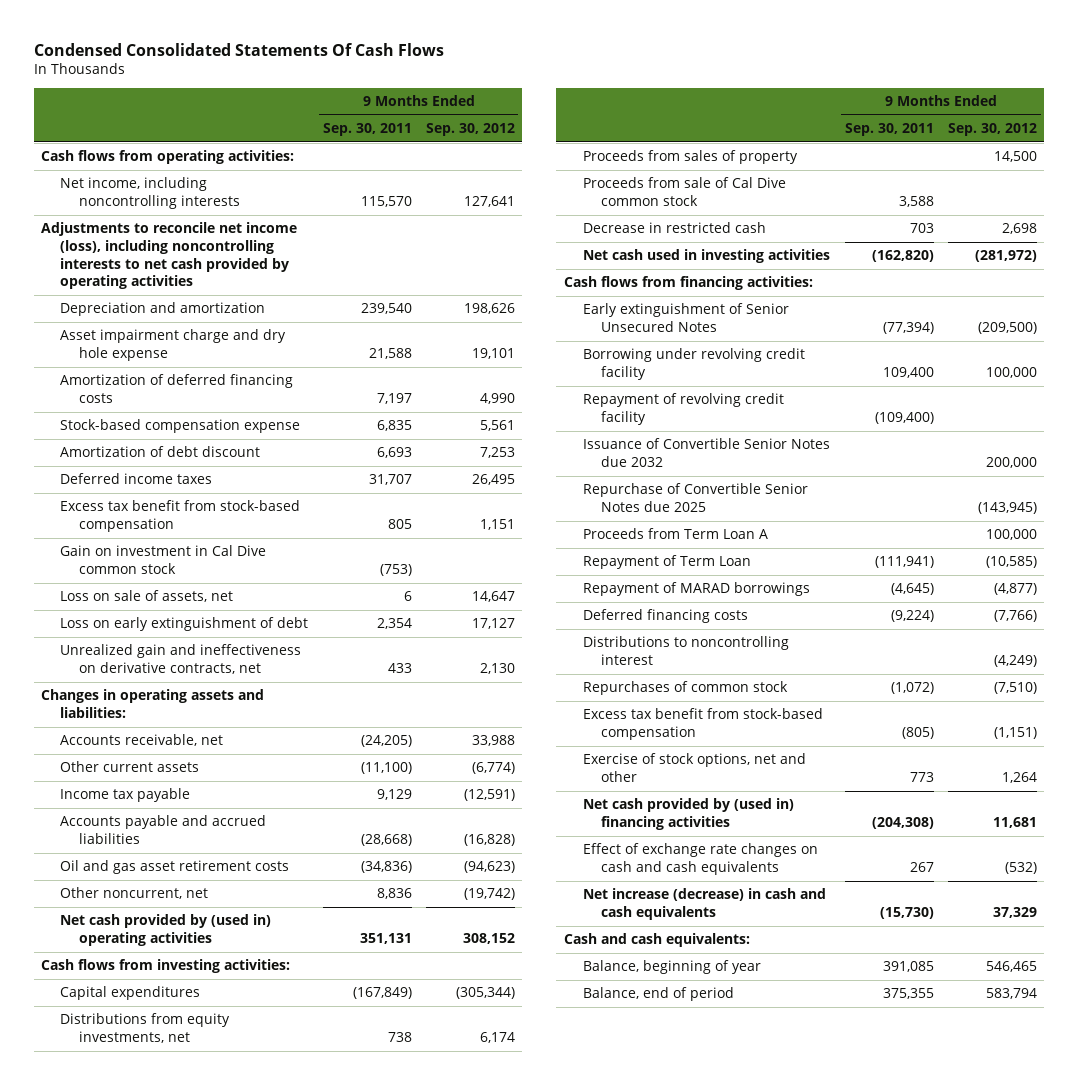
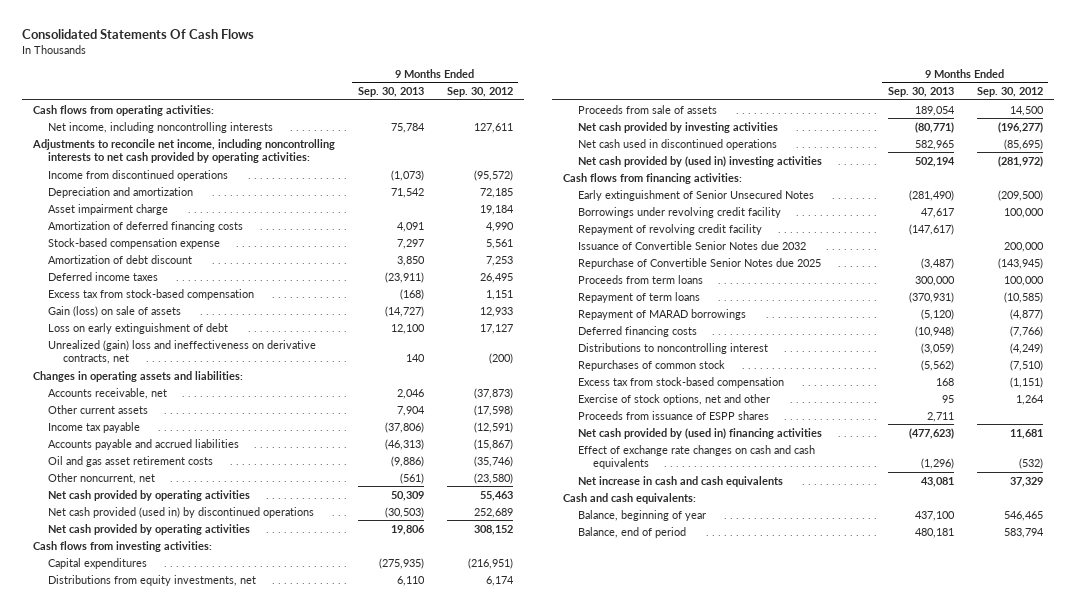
[34,42,445,56] Condensed Consolidated Statements Of Cash Flows -> [21,29,254,40] Consolidated Statements Of Cash Flows
[322,123,412,137] Sep. 30, 2011 -> none
none -> [358,86,425,97] Sep. 30, 2013
[463,196,515,208] 127,641 -> [473,122,513,133] 127,611
[41,222,298,290] Adjustments to reconcile net income (loss), including noncontrolling interests to net cash provided by operating activities -> [32,138,336,164] Adjustments to reconcile net income, including noncontrolling interests to net cash provided by operating activities:
none -> [48,169,229,181] Income from discontinued operations
[463,303,515,315] 198,626 -> [479,187,513,198] 72,185
[60,329,287,362] Asset impairment charge and dry hole expense -> [48,203,169,215] Asset impairment charge
[471,348,515,360] 19,101 -> [479,204,514,215] 19,184
[60,545,267,575] Gain on investment in Cal Dive common stock -> none
[60,500,301,533] Excess tax benefit from stock-based compensation -> [48,288,255,300] Excess tax from stock-based compensation
[60,590,234,603] Loss on sale of assets, net -> [48,305,182,317] Gain (loss) on sale of assets
[471,591,515,603] 14,647 -> [479,306,513,317] 12,933
[60,644,302,675] Unrealized gain and ineffectiveness on derivative contracts, net -> [48,339,317,365] Unrealized (gain) loss and ineffectiveness on derivative contracts, net
[479,663,515,675] 2,130 -> [488,353,513,365] (200)
[471,735,515,747] 33,988 -> [473,387,513,399] (37,873)
[471,762,515,775] (6,774) -> [473,404,513,416] (17,598)
[463,834,515,847] (16,828) -> [473,438,513,450] (15,867)
[463,861,515,874] (94,623) -> [473,455,513,467] (35,746)
[463,888,515,901] (19,742) -> [473,472,513,484] (23,580)
none -> [48,489,251,501] Net cash provided by operating activities
none -> [48,506,315,518] Net cash provided (used in) by discontinued operations
[60,914,272,947] Net cash provided by (used in) operating activities -> [48,523,251,535] Net cash provided by operating activities
[455,987,515,1000] (305,344) -> [467,557,513,569] (216,951)
[582,177,786,207] Proceeds from sale of Cal Dive common stock -> none
[582,222,766,234] Decrease in restricted cash -> none
[582,150,798,165] Proceeds from sales of property -> [578,104,718,114] Proceeds from sale of assets
none -> [578,121,779,133] Net cash provided by investing activities
none -> [578,138,778,150] Net cash used in discontinued operations
[582,249,830,264] Net cash used in investing activities -> [578,155,823,167] Net cash provided by (used in) investing activities
[582,348,805,381] Borrowing under revolving credit facility -> [578,206,782,218] Borrowings under revolving credit facility
[582,528,768,540] Proceeds from Term Loan A -> [578,274,704,284] Proceeds from term loans
[582,555,751,570] Repayment of Term Loan -> [578,291,701,303] Repayment of term loans
[582,708,823,741] Excess tax benefit from stock-based compensation -> [578,376,785,388] Excess tax from stock-based compensation
none -> [578,410,770,420] Proceeds from issuance of ESPP shares
[582,888,826,921] Net increase (decrease) in cash and cash equivalents -> [578,475,784,487] Net increase in cash and cash equivalents

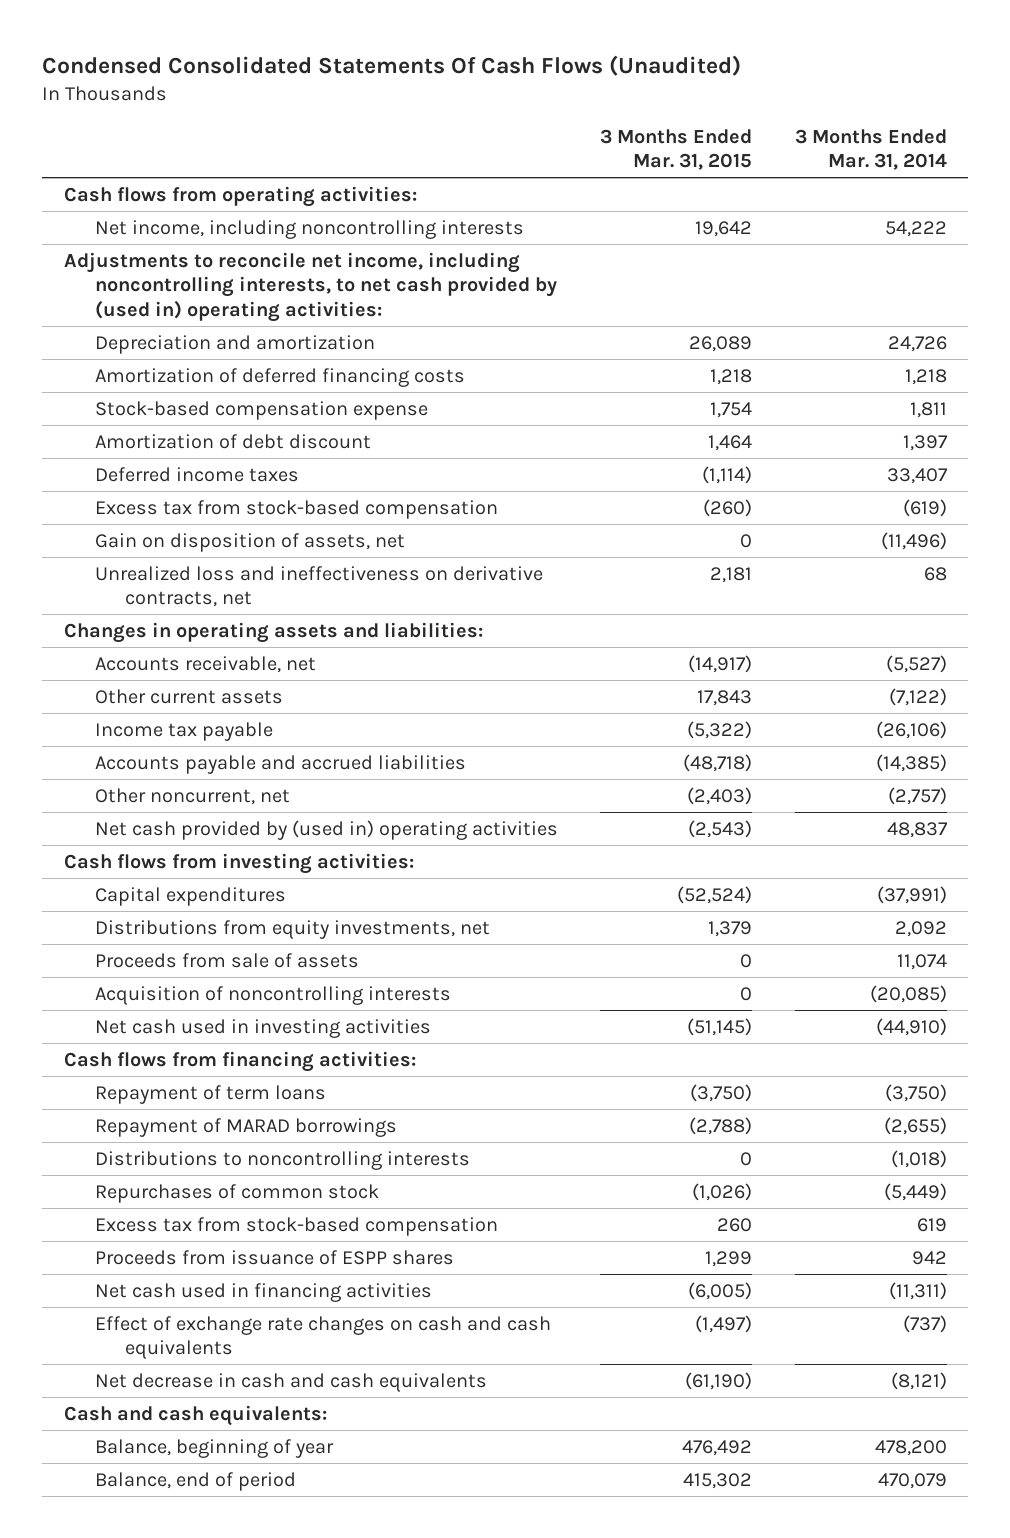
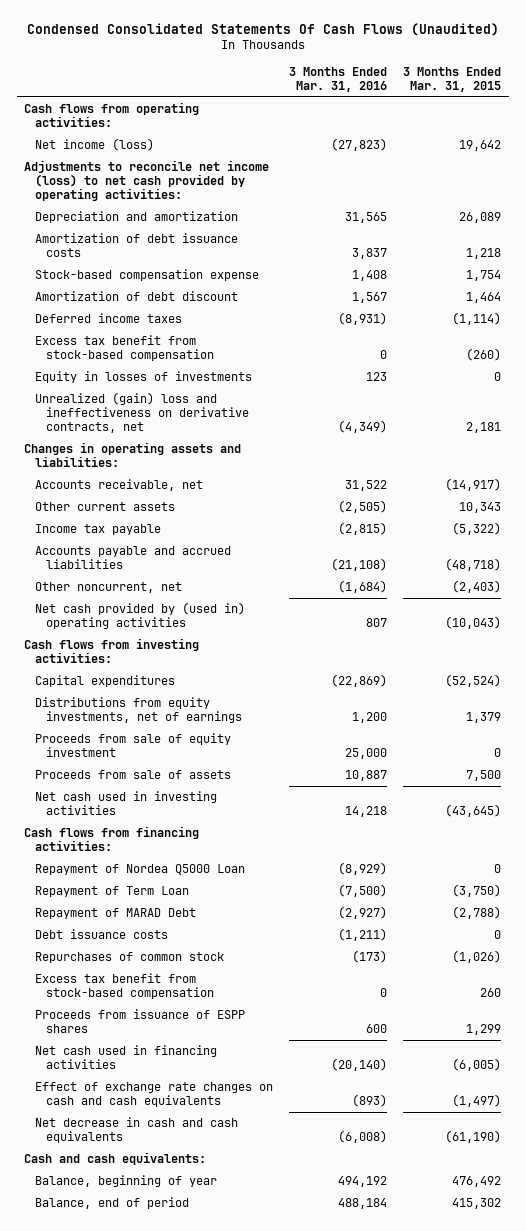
[794,128,947,171] 3 Months Ended Mar. 31, 2014 -> none
none -> [289,66,388,92] 3 Months Ended Mar. 31, 2016
[94,219,524,239] Net income, including noncontrolling interests -> [35,138,155,152] Net income (loss)
[63,251,557,322] Adjustments to reconcile net income, including noncontrolling interests, to net cash provided by (used in) operating activities: -> [24,160,270,201] Adjustments to reconcile net income (loss) to net cash provided by operating activities:
[94,367,465,387] Amortization of deferred financing costs -> [35,233,239,257] Amortization of debt issuance costs
[94,532,405,552] Gain on disposition of assets, net -> none
[94,499,498,519] Excess tax from stock-based compensation -> [35,335,214,361] Excess tax benefit from stock-based compensation
none -> [35,371,253,384] Equity in losses of investments
[94,565,543,608] Unrealized loss and ineffectiveness on derivative contracts, net -> [35,392,249,433] Unrealized (gain) loss and ineffectiveness on derivative contracts, net
[697,689,753,706] 17,843 -> [459,502,502,514] 10,343
[688,819,753,838] (2,543) -> [445,615,502,629] (10,043)
[94,985,451,1005] Acquisition of noncontrolling interests -> none
[94,919,490,939] Distributions from equity investments, net -> [35,697,242,723] Distributions from equity investments, net of earnings
none -> [35,733,232,757] Proceeds from sale of equity investment
[740,953,753,968] 0 -> [466,770,502,782] 7,500
[687,1017,753,1036] (51,145) -> [445,803,502,817] (43,645)
[94,1150,470,1170] Distributions to noncontrolling interests -> none
[94,1084,326,1104] Repayment of term loans -> [35,864,246,876] Repayment of Nordea Q5000 Loan
[690,1083,753,1102] (3,750) -> [494,864,502,874] 0
none -> [35,886,190,898] Repayment of Term Loan
[94,1117,397,1137] Repayment of MARAD borrowings -> [35,908,197,920] Repayment of MARAD Debt
none -> [35,929,169,940] Debt issuance costs
[94,1216,498,1236] Excess tax from stock-based compensation -> [35,973,214,999] Excess tax benefit from stock-based compensation

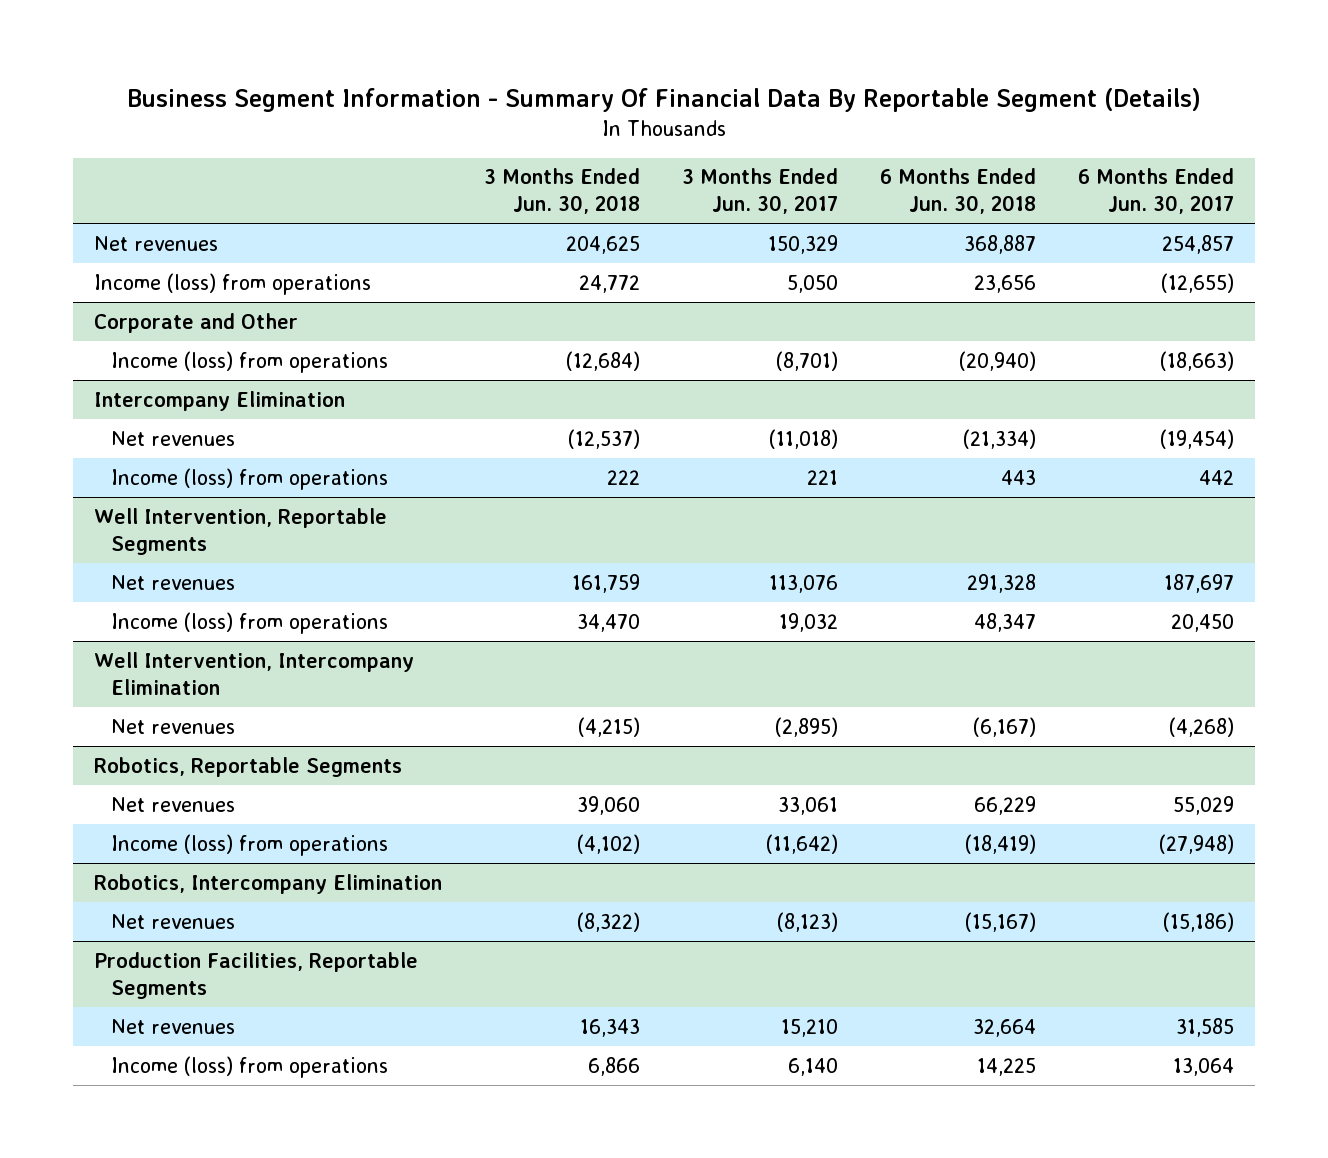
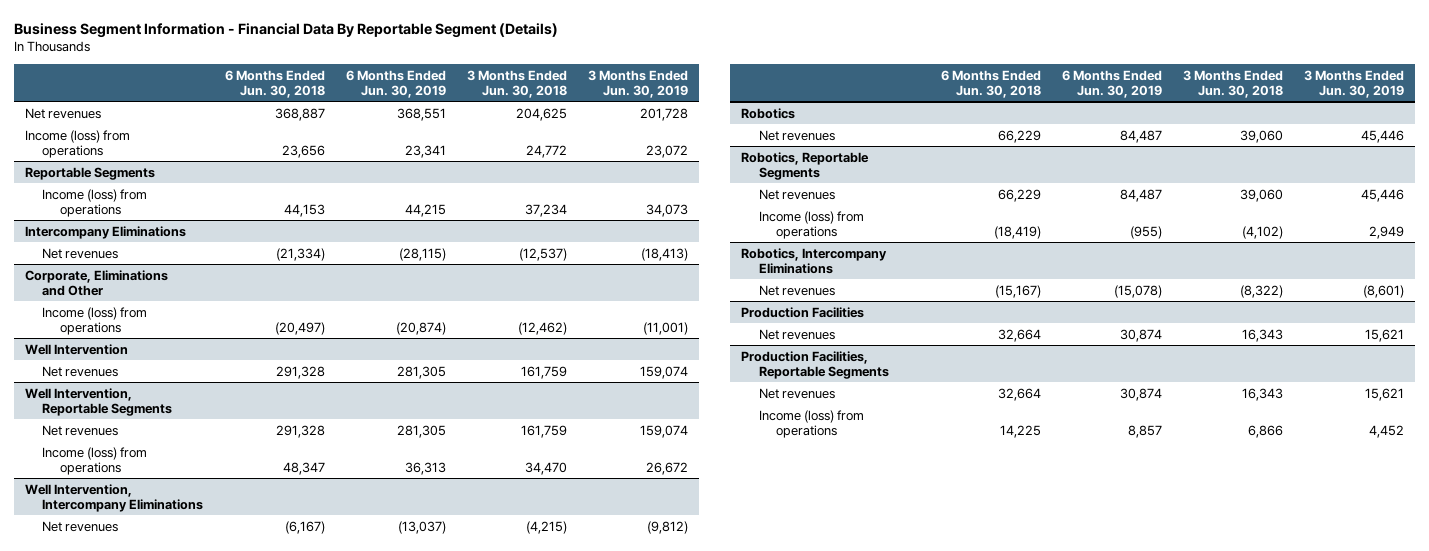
[127,87,1202,112] Business Segment Information - Summary Of Financial Data By Reportable Segment (Details) -> [14,23,559,39] Business Segment Information - Financial Data By Reportable Segment (Details)
[682,168,839,215] 3 Months Ended Jun. 30, 2017 -> none
[1077,168,1234,215] 6 Months Ended Jun. 30, 2017 -> none
none -> [345,69,446,98] 6 Months Ended Jun. 30, 2019
none -> [588,69,689,98] 3 Months Ended Jun. 30, 2019
[94,312,299,333] Corporate and Other -> none
none -> [24,166,155,180] Reportable Segments
[566,350,641,371] (12,684) -> [524,203,567,217] 37,234
[959,350,1037,371] (20,940) -> [283,203,325,217] 44,153
[94,390,346,411] Intercompany Elimination -> [24,225,186,239] Intercompany Eliminations
none -> [24,269,168,296] Corporate, Eliminations and Other
[607,469,641,485] 222 -> [517,321,567,335] (12,462)
[1001,469,1037,485] 443 -> [274,321,325,335] (20,497)
none -> [24,343,128,355] Well Intervention
none -> [42,365,119,377] Net revenues
[94,651,415,695] Well Intervention, Intercompany Elimination -> [24,483,204,512] Well Intervention, Intercompany Eliminations
none -> [741,107,796,119] Robotics
none -> [758,129,835,141] Net revenues
[94,873,443,894] Robotics, Intercompany Elimination -> [741,247,888,274] Robotics, Intercompany Eliminations
none -> [741,306,865,318] Production Facilities
none -> [758,328,835,340] Net revenues

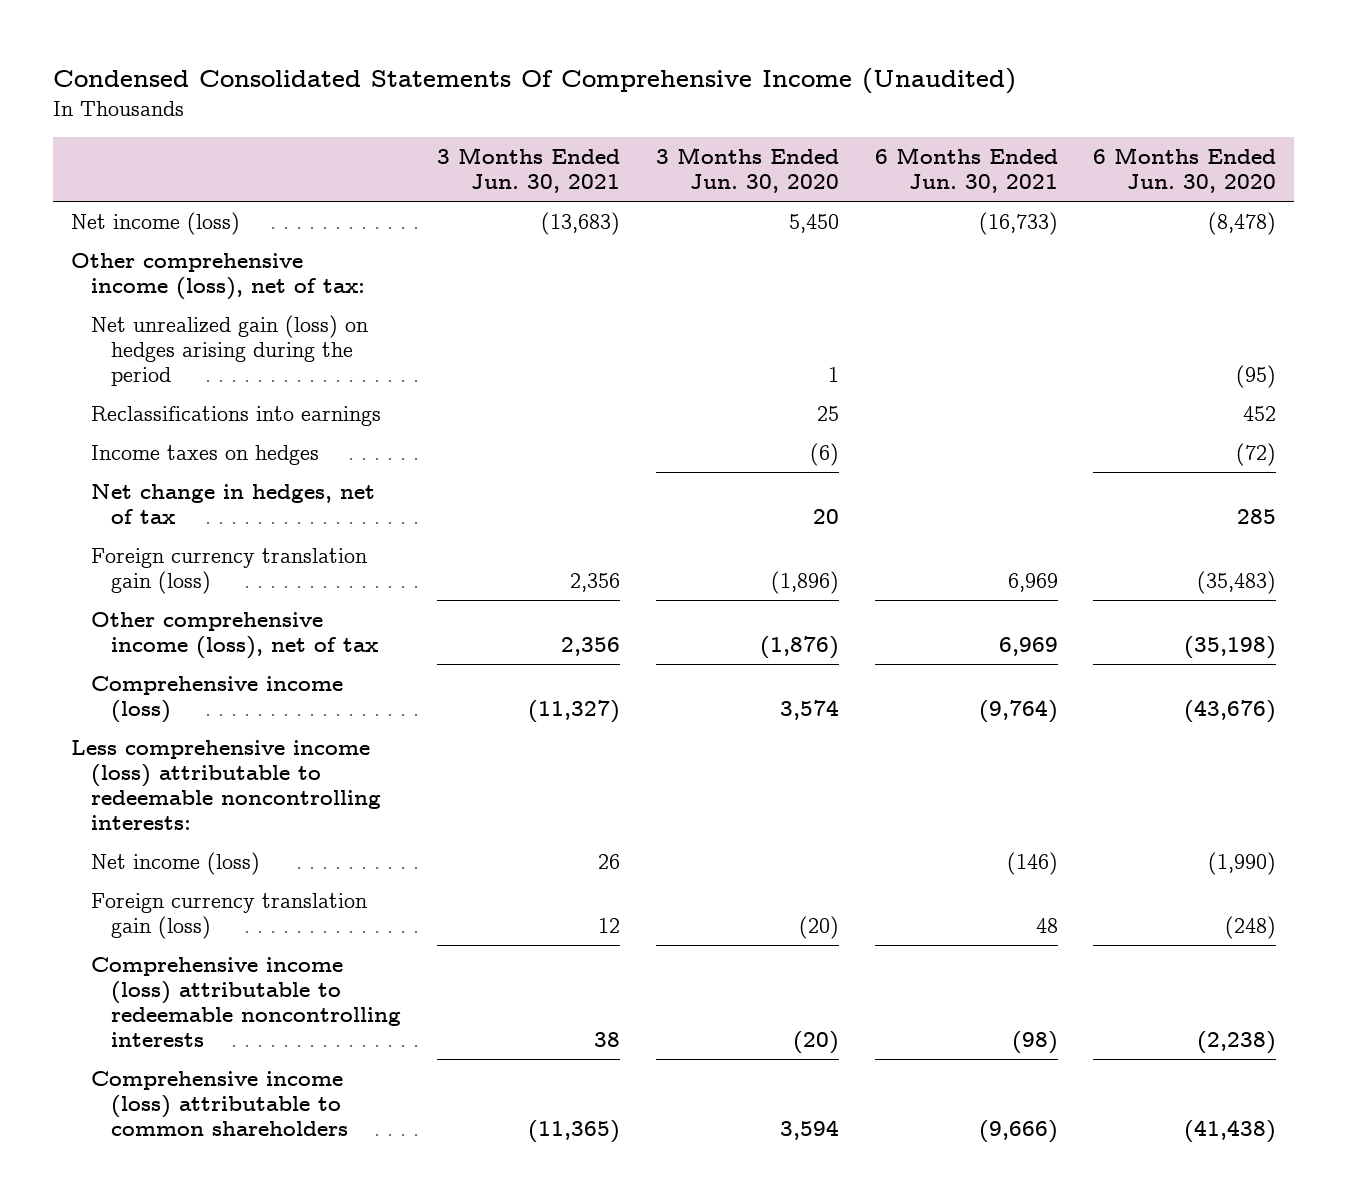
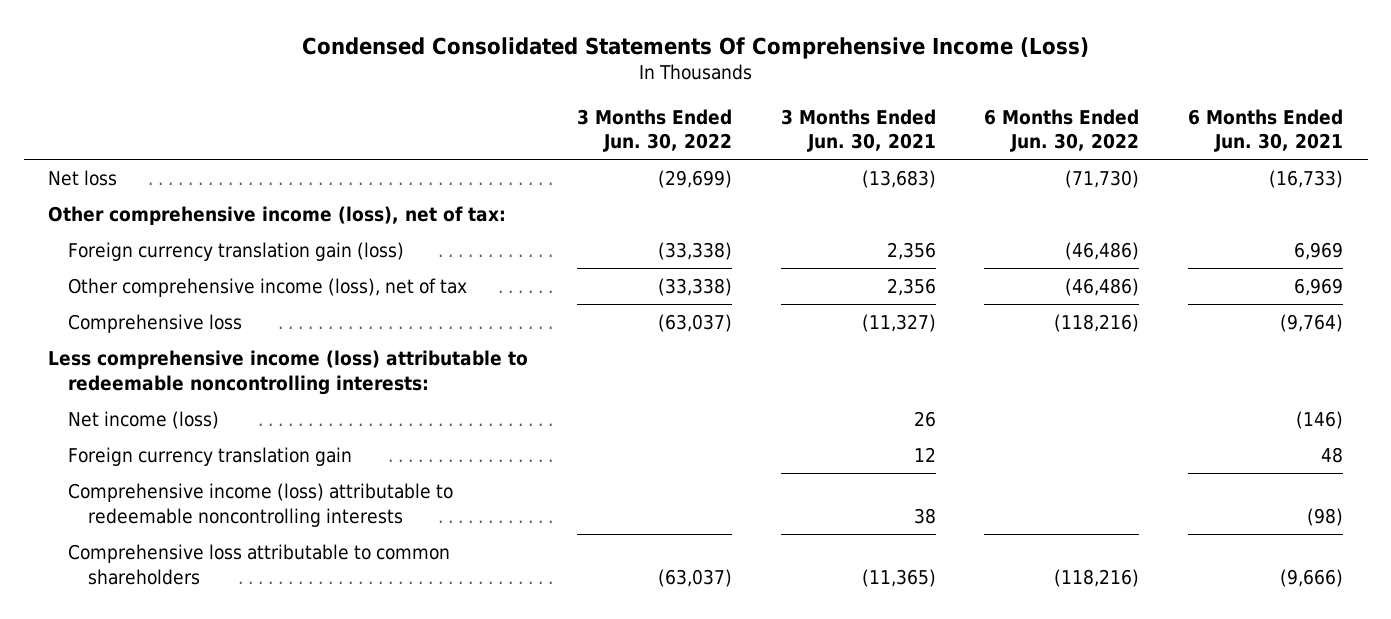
[52,67,1016,94] Condensed Consolidated Statements Of Comprehensive Income (Unaudited) -> [301,36,1089,59] Condensed Consolidated Statements Of Comprehensive Income (Loss)
[655,147,839,194] 3 Months Ended Jun. 30, 2020 -> none
[1093,147,1277,194] 6 Months Ended Jun. 30, 2020 -> none
none -> [576,108,732,153] 3 Months Ended Jun. 30, 2022
none -> [984,108,1140,153] 6 Months Ended Jun. 30, 2022
[70,212,240,236] Net income (loss) -> [48,170,118,187] Net loss
[91,315,369,387] Net unrealized gain (loss) on hedges arising during the period -> none
[91,406,382,427] Reclassifications into earnings -> none
[91,445,320,466] Income taxes on hedges -> none
[91,484,376,525] Net change in hedges, net of tax -> none
[91,676,344,724] Comprehensive income (loss) -> [68,314,243,334] Comprehensive loss
[91,893,368,940] Foreign currency translation gain (loss) -> [68,447,353,467] Foreign currency translation gain
[91,1071,349,1137] Comprehensive income (loss) attributable to common shareholders -> [68,544,451,585] Comprehensive loss attributable to common shareholders

